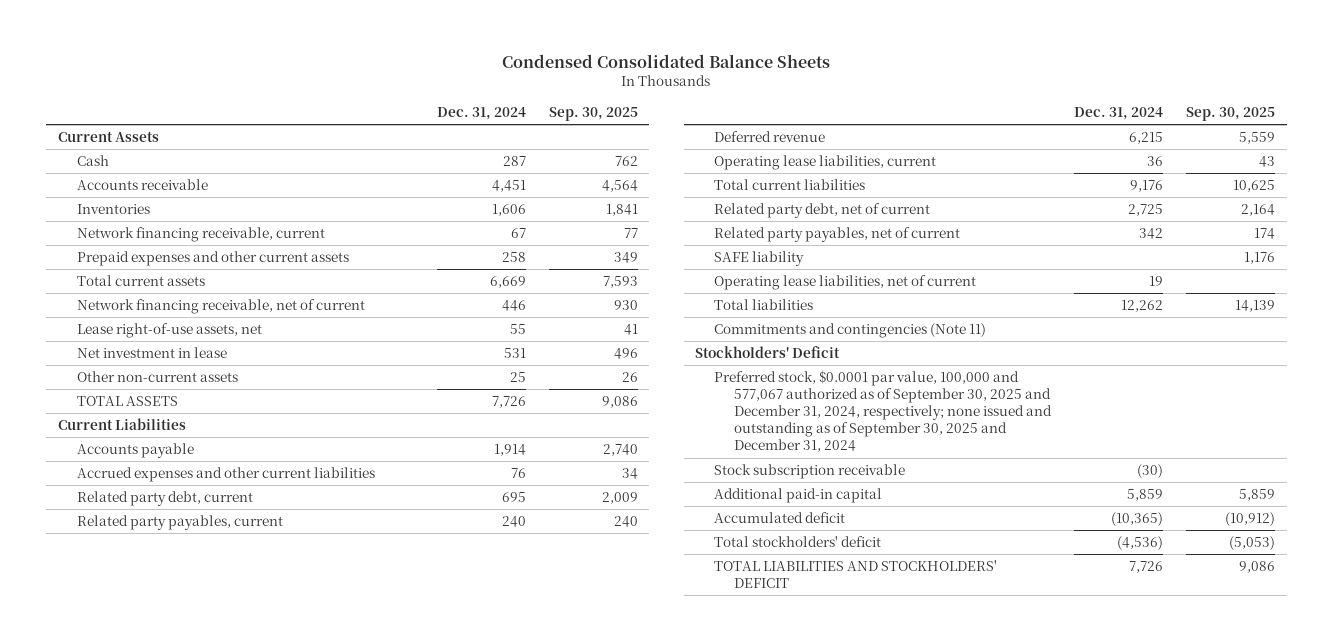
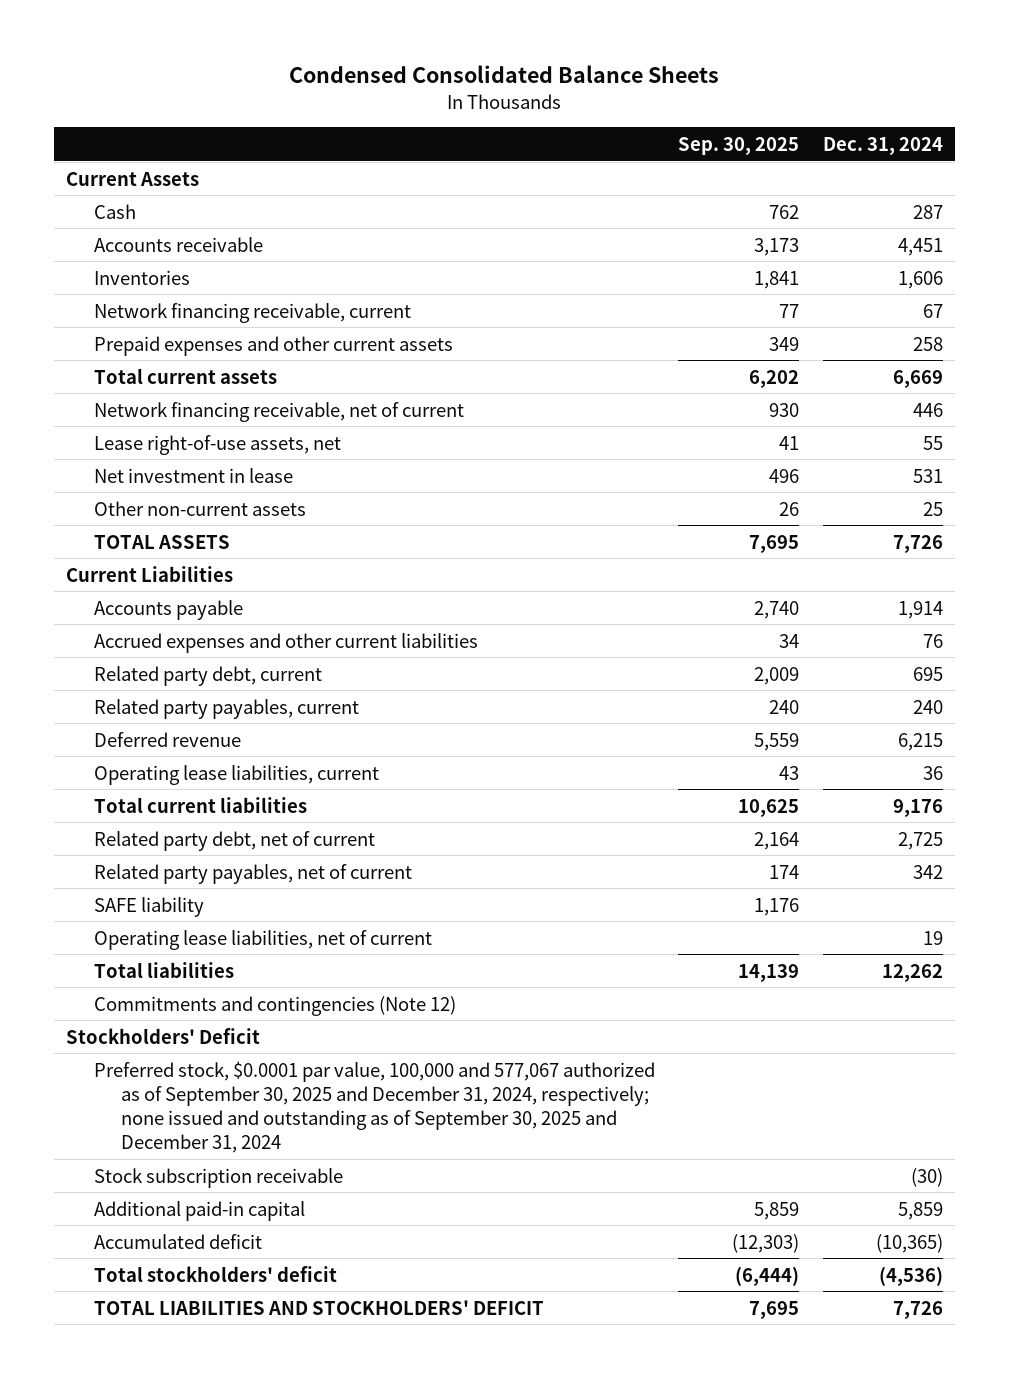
[601,180,638,193] 4,564 -> [754,237,800,256] 3,173
[602,276,638,289] 7,593 -> [749,369,800,388] 6,202
[601,396,638,409] 9,086 -> [749,534,800,553] 7,695
[714,323,987,339] Commitments and contingencies (Note 11) -> [93,995,456,1016] Commitments and contingencies (Note 12)
[1224,512,1275,527] (10,912) -> [732,1233,800,1253] (12,303)
[1228,536,1275,551] (5,053) -> [735,1265,800,1286] (6,444)
[1238,561,1275,574] 9,086 -> [749,1300,800,1319] 7,695

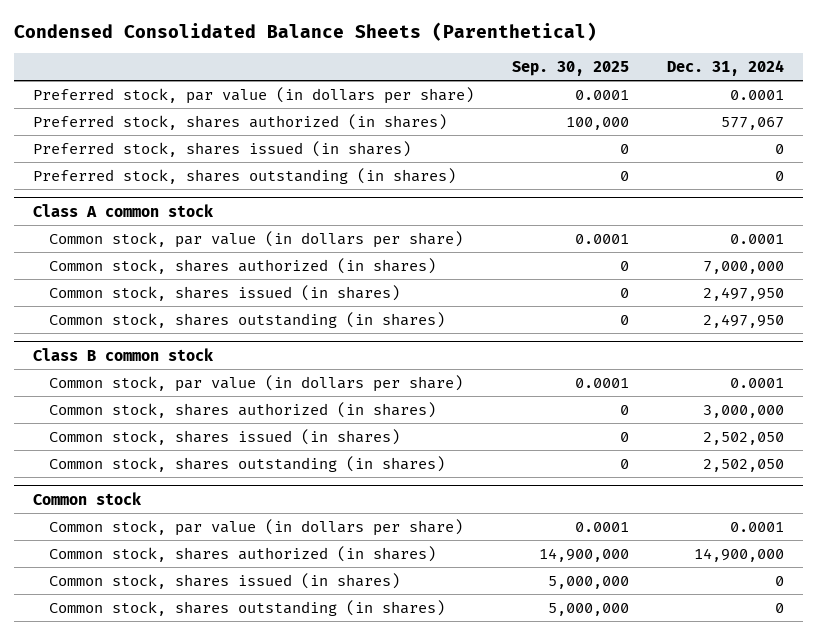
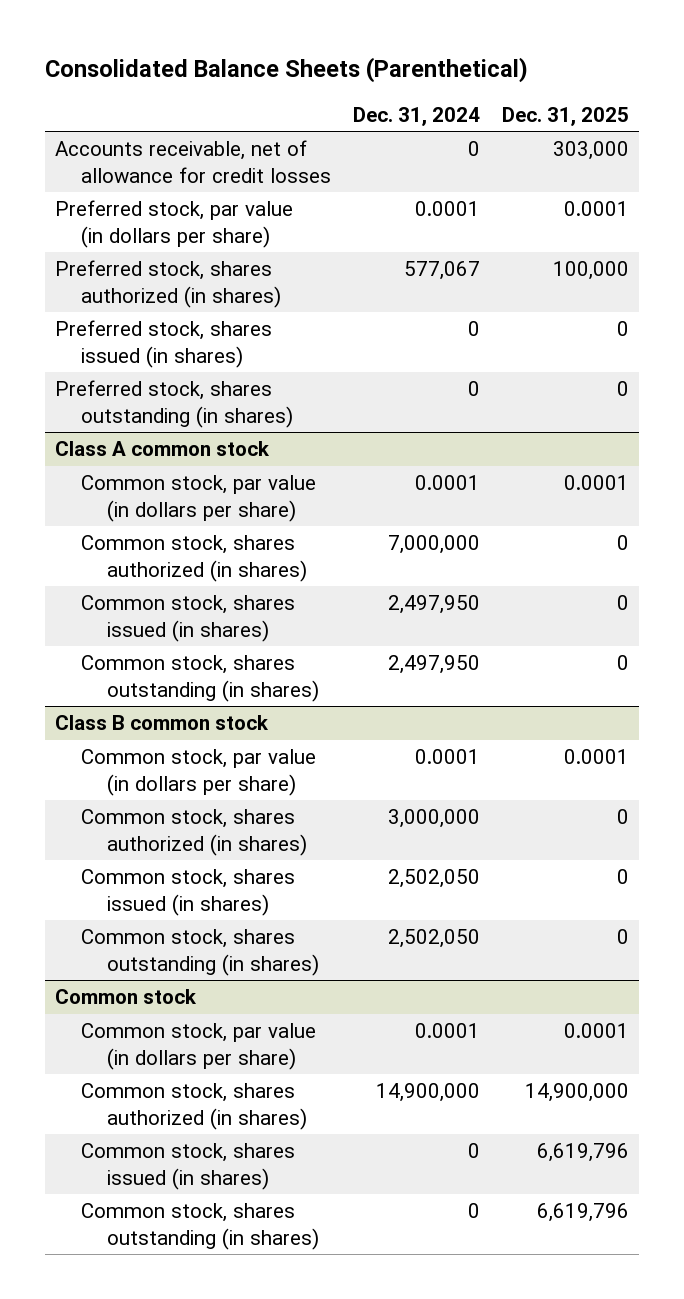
[14,22,598,42] Condensed Consolidated Balance Sheets (Parenthetical) -> [44,56,528,83] Consolidated Balance Sheets (Parenthetical)
[512,61,630,77] Sep. 30, 2025 -> none
none -> [501,106,629,126] Dec. 31, 2025
none -> [55,140,332,183] Accounts receivable, net of allowance for credit losses

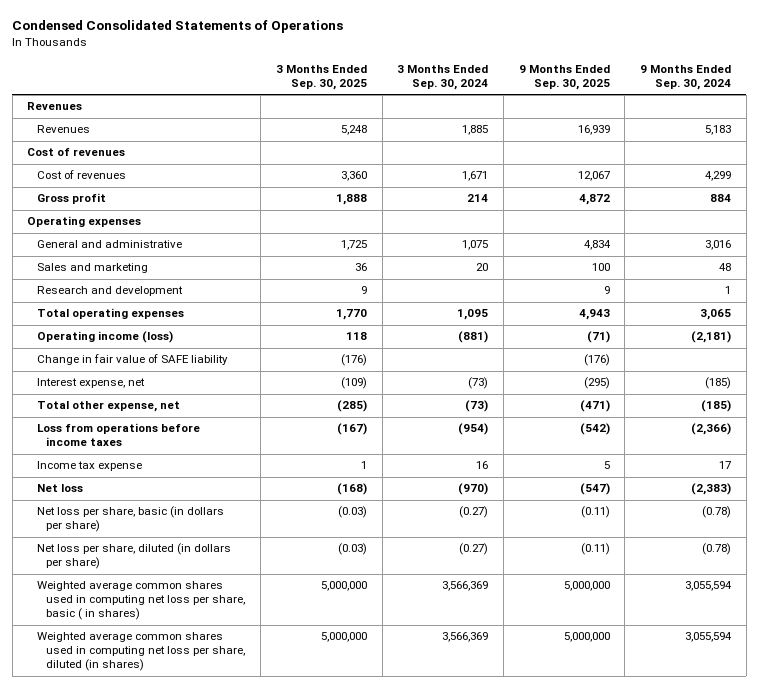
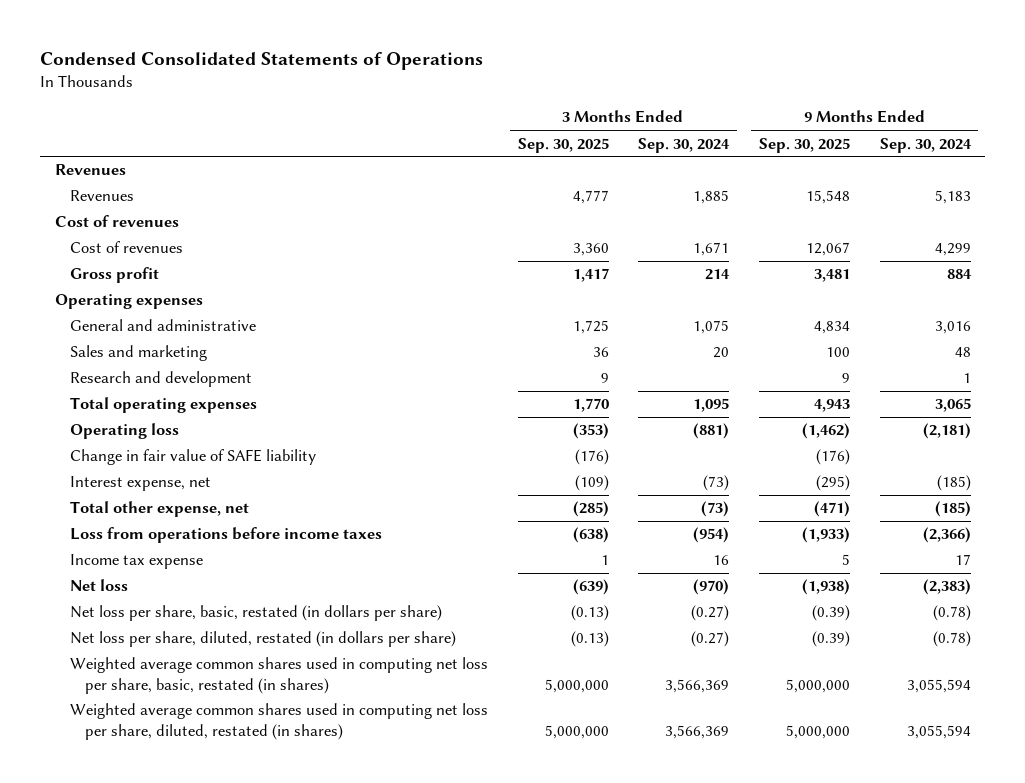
[340,125,367,136] 5,248 -> [572,190,609,205] 4,777
[577,125,610,136] 16,939 -> [805,190,850,205] 15,548
[335,194,367,206] 1,888 -> [572,268,609,283] 1,417
[578,194,610,206] 4,872 -> [813,269,850,283] 3,481
[36,331,173,344] Operating income (loss) -> [69,423,179,440] Operating loss
[345,332,367,341] 118 -> [572,423,609,440] (353)
[586,331,610,344] (71) -> [801,423,850,440] (1,462)
[336,423,367,436] (167) -> [572,527,609,544] (638)
[579,423,610,436] (542) -> [801,527,850,544] (1,933)
[336,483,367,496] (168) -> [572,579,609,596] (639)
[579,483,610,496] (547) -> [801,579,850,596] (1,938)
[36,506,224,533] Net loss per share, basic (in dollars per share) -> [69,605,442,622] Net loss per share, basic, restated (in dollars per share)
[337,506,367,519] (0.03) -> [570,605,609,622] (0.13)
[580,506,610,519] (0.11) -> [811,605,850,622] (0.39)
[36,543,231,570] Net loss per share, diluted (in dollars per share) -> [69,631,456,648] Net loss per share, diluted, restated (in dollars per share)
[337,543,367,556] (0.03) -> [570,631,609,648] (0.13)
[580,543,610,556] (0.11) -> [811,631,850,648] (0.39)
[36,581,246,621] Weighted average common shares used in computing net loss per share, basic ( in shares) -> [69,657,488,694] Weighted average common shares used in computing net loss per share, basic, restated (in shares)
[36,632,246,672] Weighted average common shares used in computing net loss per share, diluted (in shares) -> [69,703,488,740] Weighted average common shares used in computing net loss per share, diluted, restated (in shares)

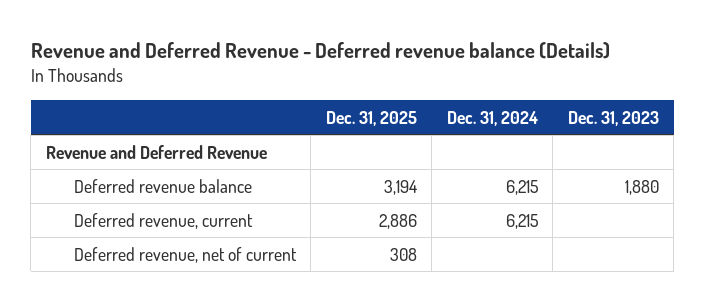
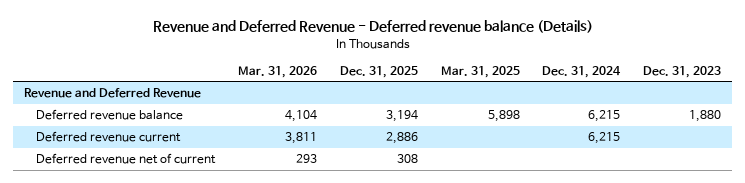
none -> [238,65,318,78] Mar. 31, 2026
none -> [440,65,520,78] Mar. 31, 2025
[73,212,253,229] Deferred revenue, current -> [36,131,182,143] Deferred revenue current
[73,246,297,263] Deferred revenue, net of current -> [36,153,217,165] Deferred revenue net of current

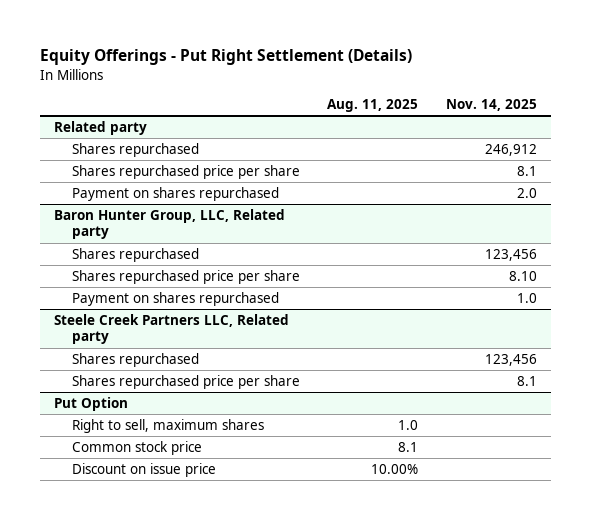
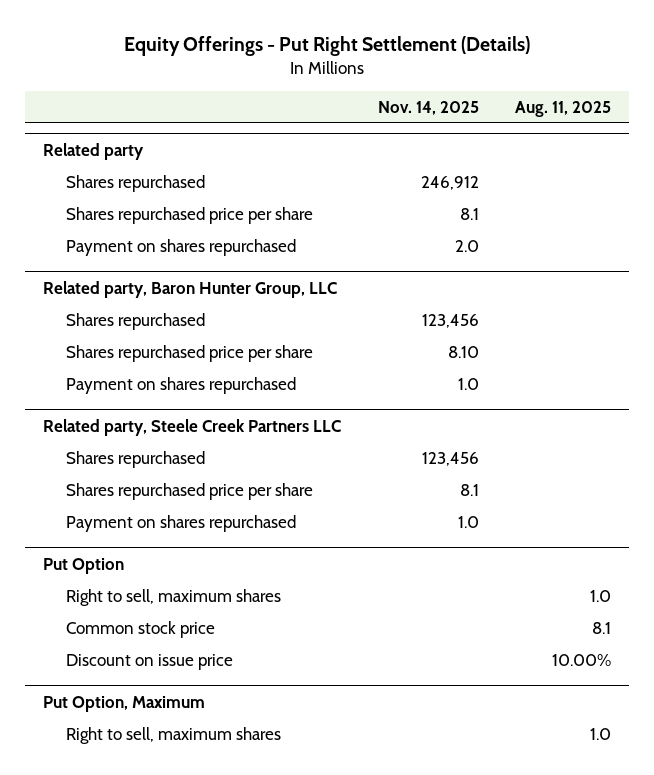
[54,208,286,240] Baron Hunter Group, LLC, Related party -> [43,280,338,298] Related party, Baron Hunter Group, LLC
[54,313,290,345] Steele Creek Partners LLC, Related party -> [43,418,342,436] Related party, Steele Creek Partners LLC
none -> [65,514,296,532] Payment on shares repurchased
none -> [43,695,206,712] Put Option, Maximum
none -> [65,726,281,744] Right to sell, maximum shares

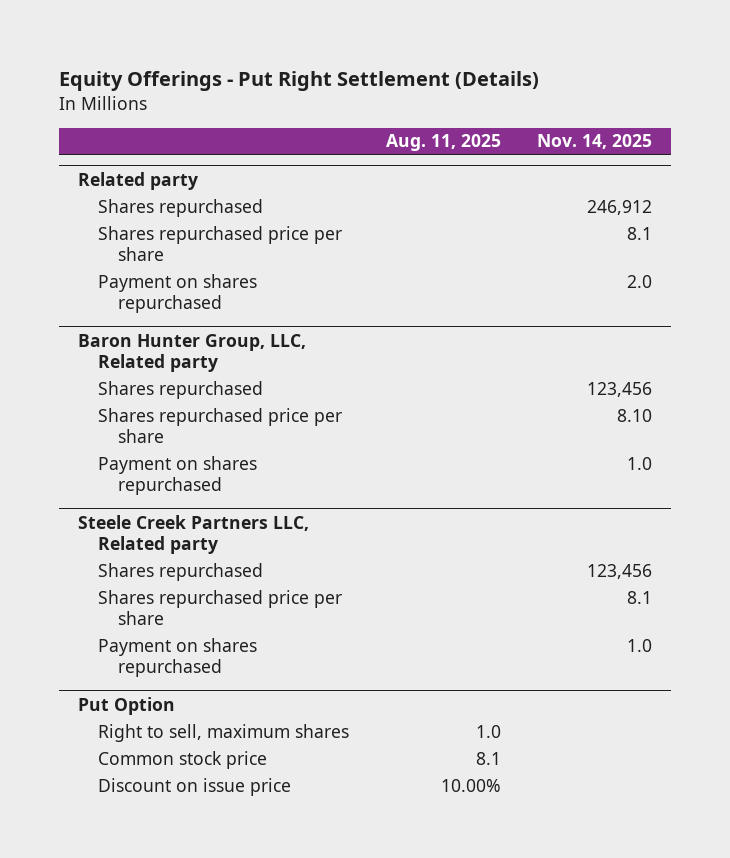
[43,280,338,298] Related party, Baron Hunter Group, LLC -> [77,333,306,373] Baron Hunter Group, LLC, Related party
[43,418,342,436] Related party, Steele Creek Partners LLC -> [77,514,309,555] Steele Creek Partners LLC, Related party
[43,695,206,712] Put Option, Maximum -> none
[65,726,281,744] Right to sell, maximum shares -> none

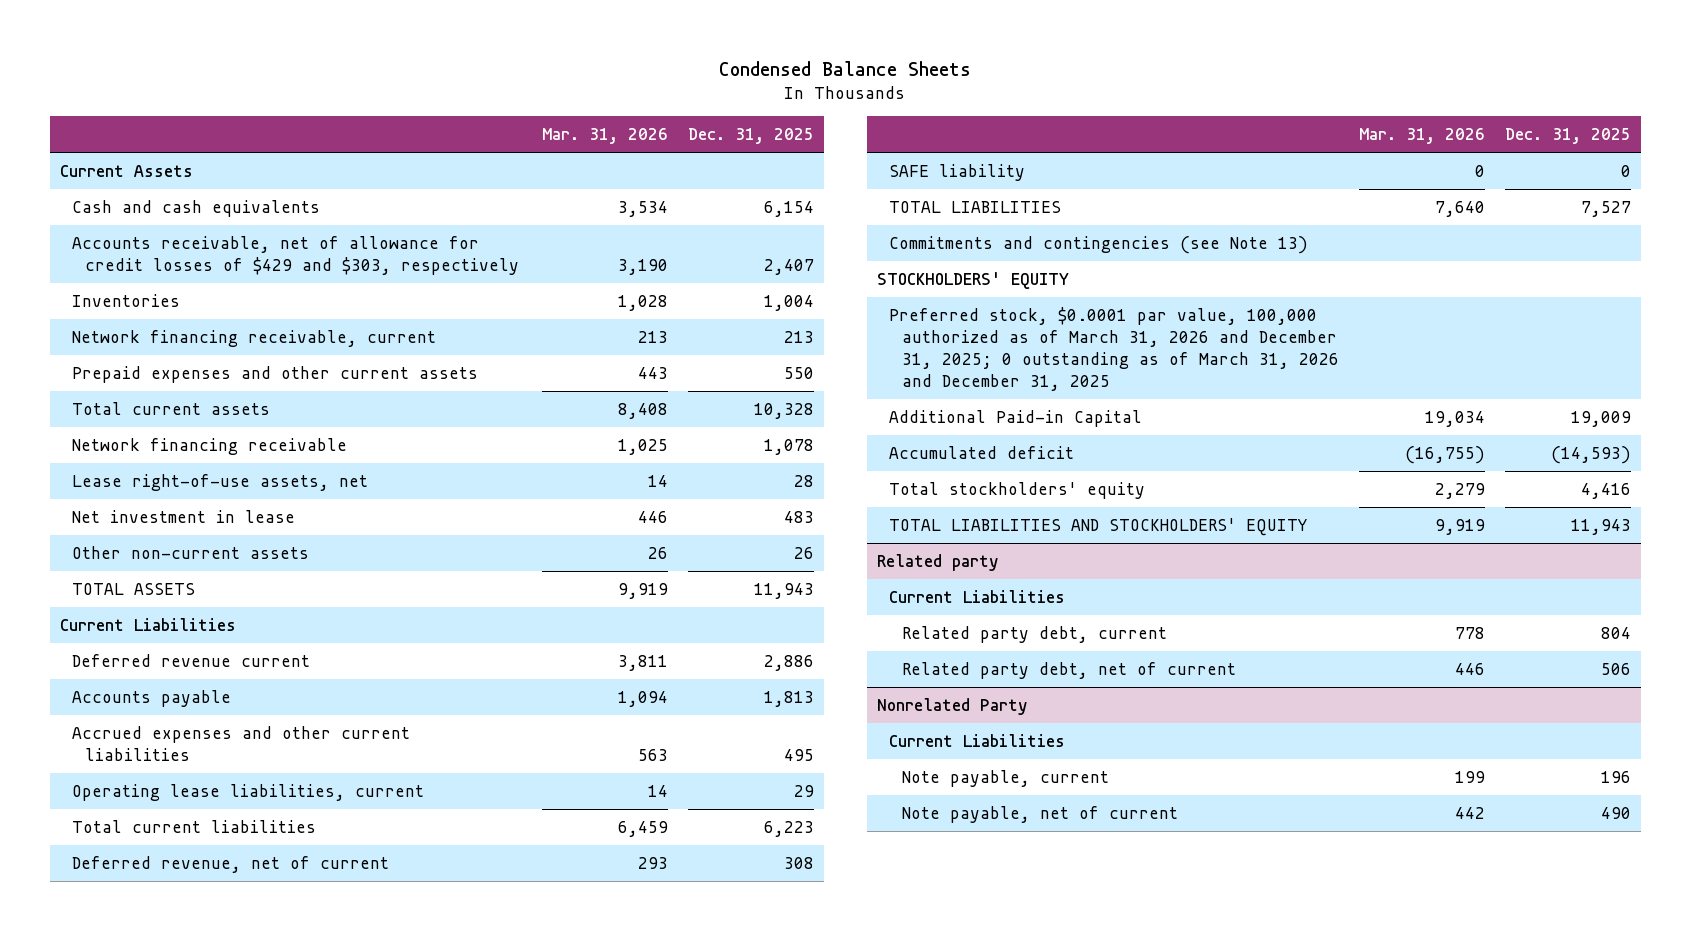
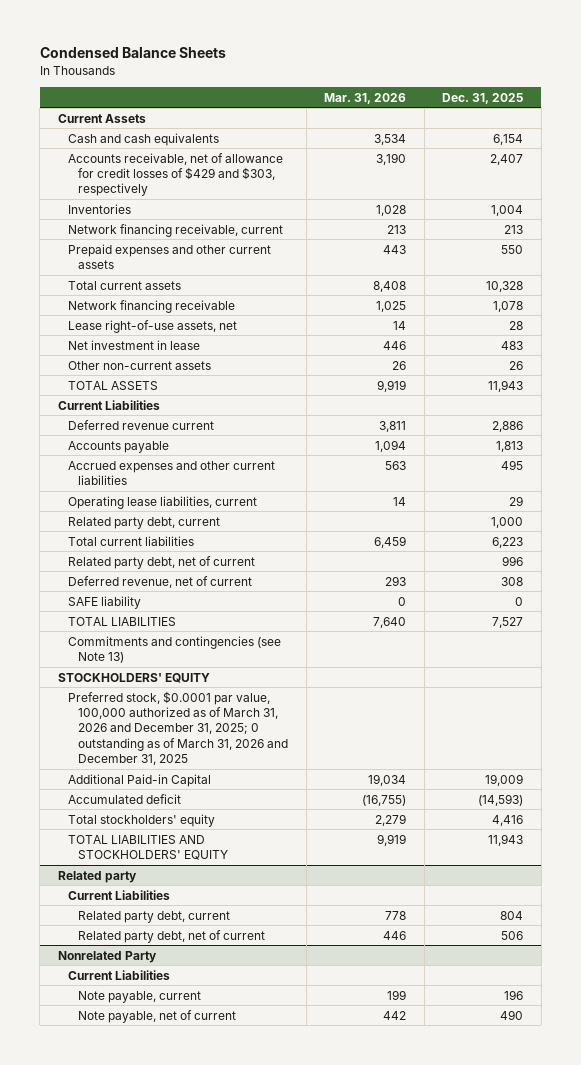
none -> [67,516,220,529] Related party debt, current
none -> [67,555,255,569] Related party debt, net of current

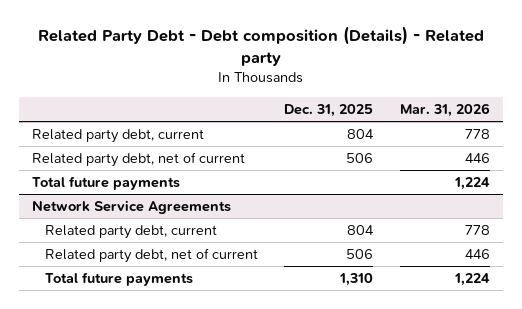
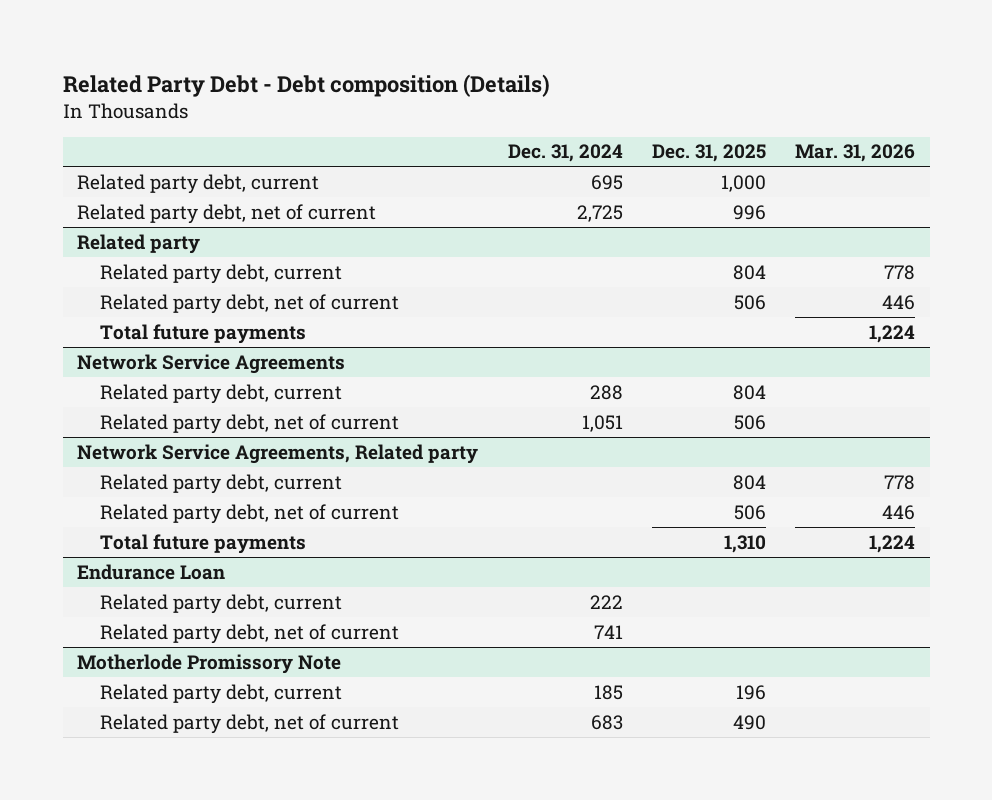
[37,25,484,67] Related Party Debt - Debt composition (Details) - Related party -> [62,74,550,98] Related Party Debt - Debt composition (Details)
none -> [507,144,623,163] Dec. 31, 2024
none -> [77,173,320,194] Related party debt, current
none -> [77,203,377,224] Related party debt, net of current
none -> [77,233,201,254] Related party
none -> [99,383,342,404] Related party debt, current
none -> [99,413,399,434] Related party debt, net of current
none -> [77,443,479,464] Network Service Agreements, Related party
none -> [77,563,226,580] Endurance Loan
none -> [99,593,342,614] Related party debt, current
none -> [99,623,399,644] Related party debt, net of current
none -> [77,653,342,674] Motherlode Promissory Note
none -> [99,683,342,704] Related party debt, current
none -> [99,713,399,734] Related party debt, net of current

